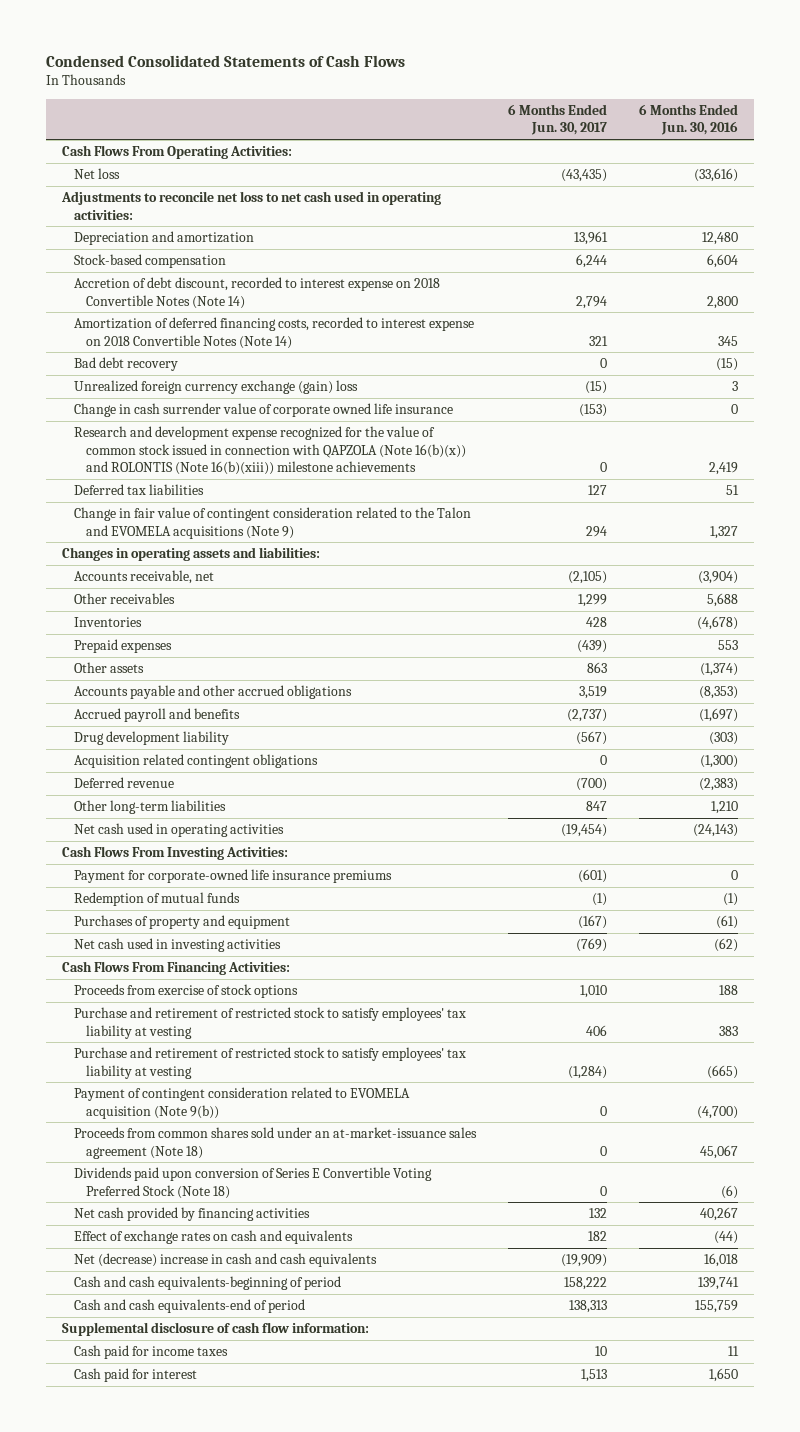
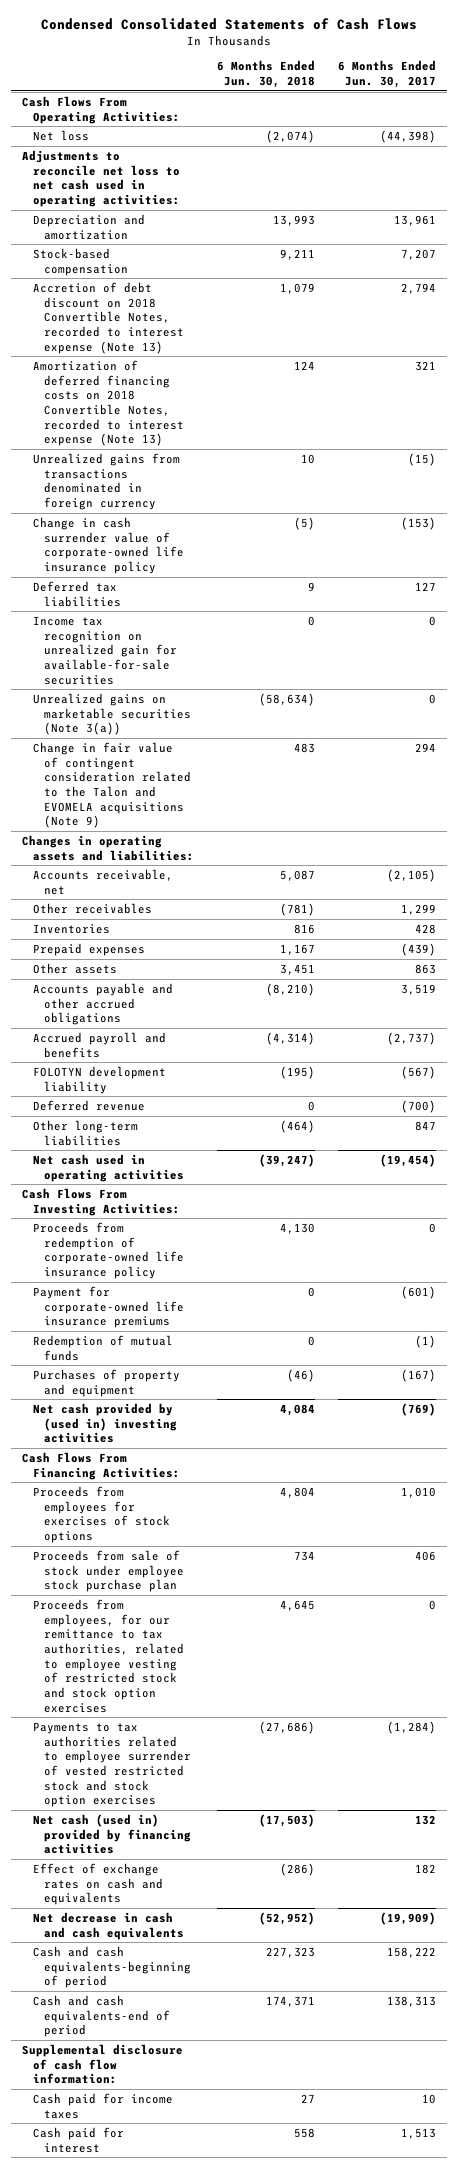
[638,103,738,136] 6 Months Ended Jun. 30, 2016 -> none
none -> [217,60,316,88] 6 Months Ended Jun. 30, 2018
[561,169,608,183] (43,435) -> [379,129,436,143] (44,398)
[74,357,179,372] Bad debt recovery -> none
[74,426,467,475] Research and development expense recognized for the value of common stock issued in connection with QAPZOLA (Note 16(b)(x)) and ROLONTIS (Note 16(b)(xiii)) milestone achievements -> none
[576,254,608,269] 6,244 -> [400,248,436,260] 7,207
[74,277,441,309] Accretion of debt discount, recorded to interest expense on 2018 Convertible Notes (Note 14) -> [33,281,185,354] Accretion of debt discount on 2018 Convertible Notes, recorded to interest expense (Note 13)
[74,317,475,349] Amortization of deferred financing costs, recorded to interest expense on 2018 Convertible Notes (Note 14) -> [33,359,185,447] Amortization of deferred financing costs on 2018 Convertible Notes, recorded to interest expense (Note 13)
[74,380,359,395] Unrealized foreign currency exchange (gain) loss -> [33,452,181,510] Unrealized gains from transactions denominated in foreign currency
[74,403,454,418] Change in cash surrender value of corporate owned life insurance -> [33,516,185,574] Change in cash surrender value of corporate-owned life insurance policy
none -> [33,615,178,685] Income tax recognition on unrealized gain for available-for-sale securities
none -> [33,692,192,736] Unrealized gains on marketable securities (Note 3(a))
[74,754,319,769] Acquisition related contingent obligations -> none
[74,731,230,746] Drug development liability -> [33,1065,167,1094] FOLOTYN development liability
none -> [33,1221,185,1279] Proceeds from redemption of corporate-owned life insurance policy
[74,938,282,953] Net cash used in investing activities -> [33,1402,178,1444] Net cash provided by (used in) investing activities
[74,1087,411,1119] Payment of contingent consideration related to EVOMELA acquisition (Note 9(b)) -> none
[74,1127,478,1159] Proceeds from common shares sold under an at-market-issuance sales agreement (Note 18) -> none
[74,1167,433,1199] Dividends paid upon conversion of Series E Convertible Voting Preferred Stock (Note 18) -> none
[74,984,299,999] Proceeds from exercise of stock options -> [33,1485,171,1543] Proceeds from employees for exercises of stock options
[74,1007,467,1039] Purchase and retirement of restricted stock to satisfy employees' tax liability at vesting -> [33,1549,185,1593] Proceeds from sale of stock under employee stock purchase plan
none -> [33,1598,185,1713] Proceeds from employees, for our remittance to tax authorities, related to employee vesting of restricted stock and stock option exercises
[74,1047,467,1079] Purchase and retirement of restricted stock to satisfy employees' tax liability at vesting -> [33,1721,192,1808] Payments to tax authorities related to employee surrender of vested restricted stock and stock option exercises
[74,1207,311,1222] Net cash provided by financing activities -> [33,1813,192,1855] Net cash (used in) provided by financing activities
[74,1253,378,1268] Net (decrease) increase in cash and cash equivalents -> [33,1911,185,1940] Net decrease in cash and cash equivalents

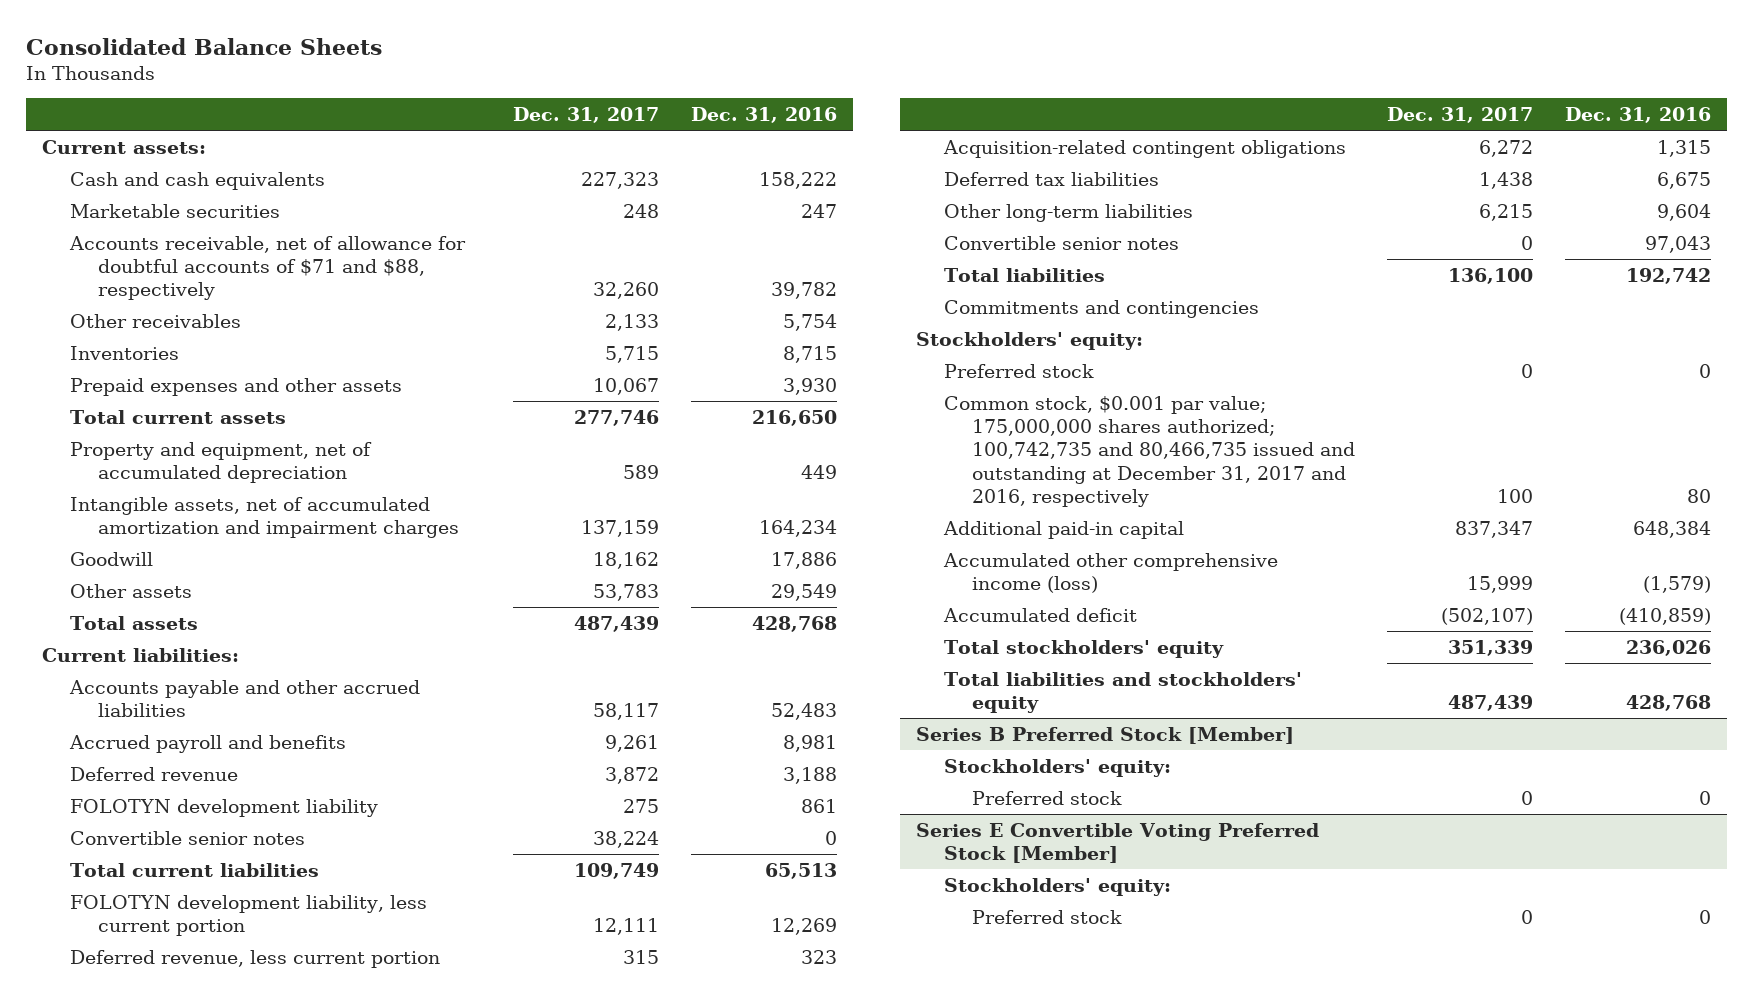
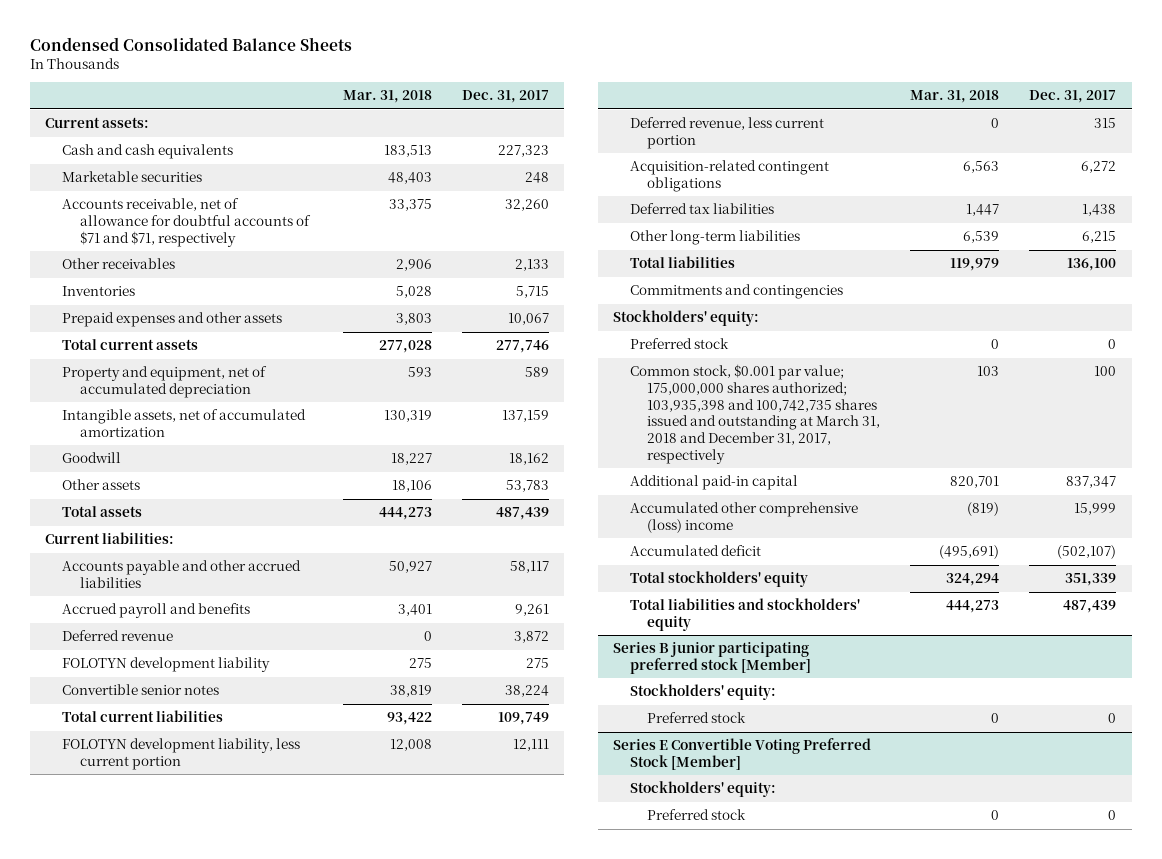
[25,37,382,55] Consolidated Balance Sheets -> [30,36,353,51] Condensed Consolidated Balance Sheets
[691,106,838,123] Dec. 31, 2016 -> none
none -> [342,90,432,104] Mar. 31, 2018
[68,235,466,301] Accounts receivable, net of allowance for doubtful accounts of $71 and $88, respectively -> [62,198,311,247] Accounts receivable, net of allowance for doubtful accounts of $71 and $71, respectively
[69,496,459,538] Intangible assets, net of accumulated amortization and impairment charges -> [62,409,307,437] Intangible assets, net of accumulated amortization
[943,235,1179,250] Convertible senior notes -> none
[943,395,1355,507] Common stock, $0.001 par value; 175,000,000 shares authorized; 100,742,735 and 80,466,735 issued and outstanding at December 31, 2017 and 2016, respectively -> [629,364,880,464] Common stock, $0.001 par value; 175,000,000 shares authorized; 103,935,398 and 100,742,735 shares issued and outstanding at March 31, 2018 and December 31, 2017, respectively
[942,552,1278,593] Accumulated other comprehensive income (loss) -> [629,502,858,533] Accumulated other comprehensive (loss) income
[915,726,1294,744] Series B Preferred Stock [Member] -> [612,642,811,674] Series B junior participating preferred stock [Member]

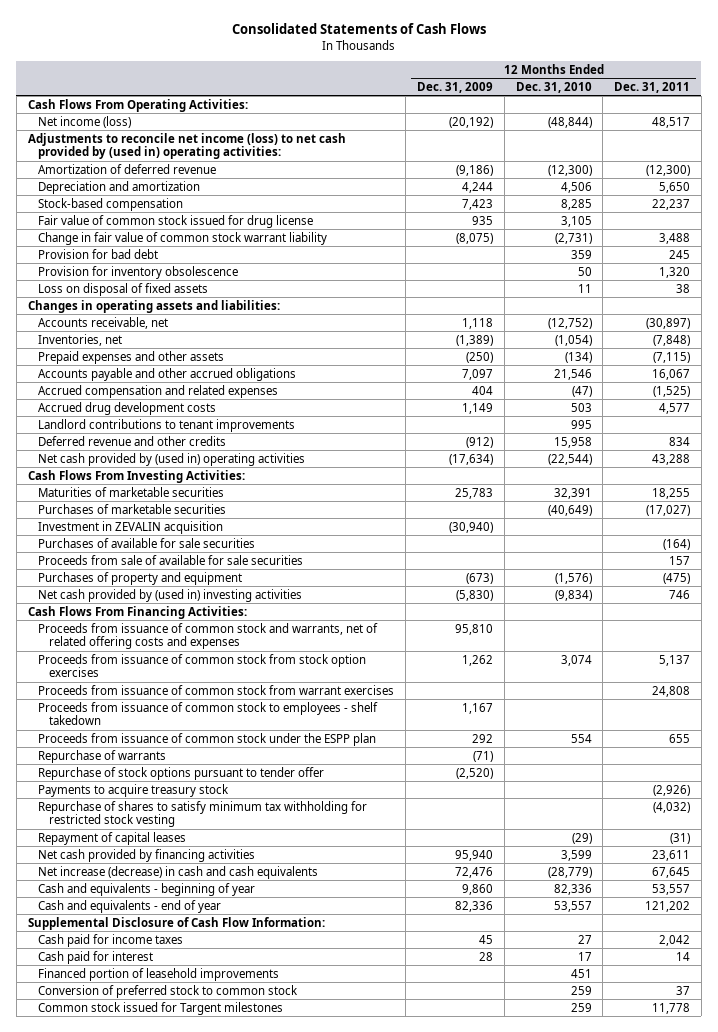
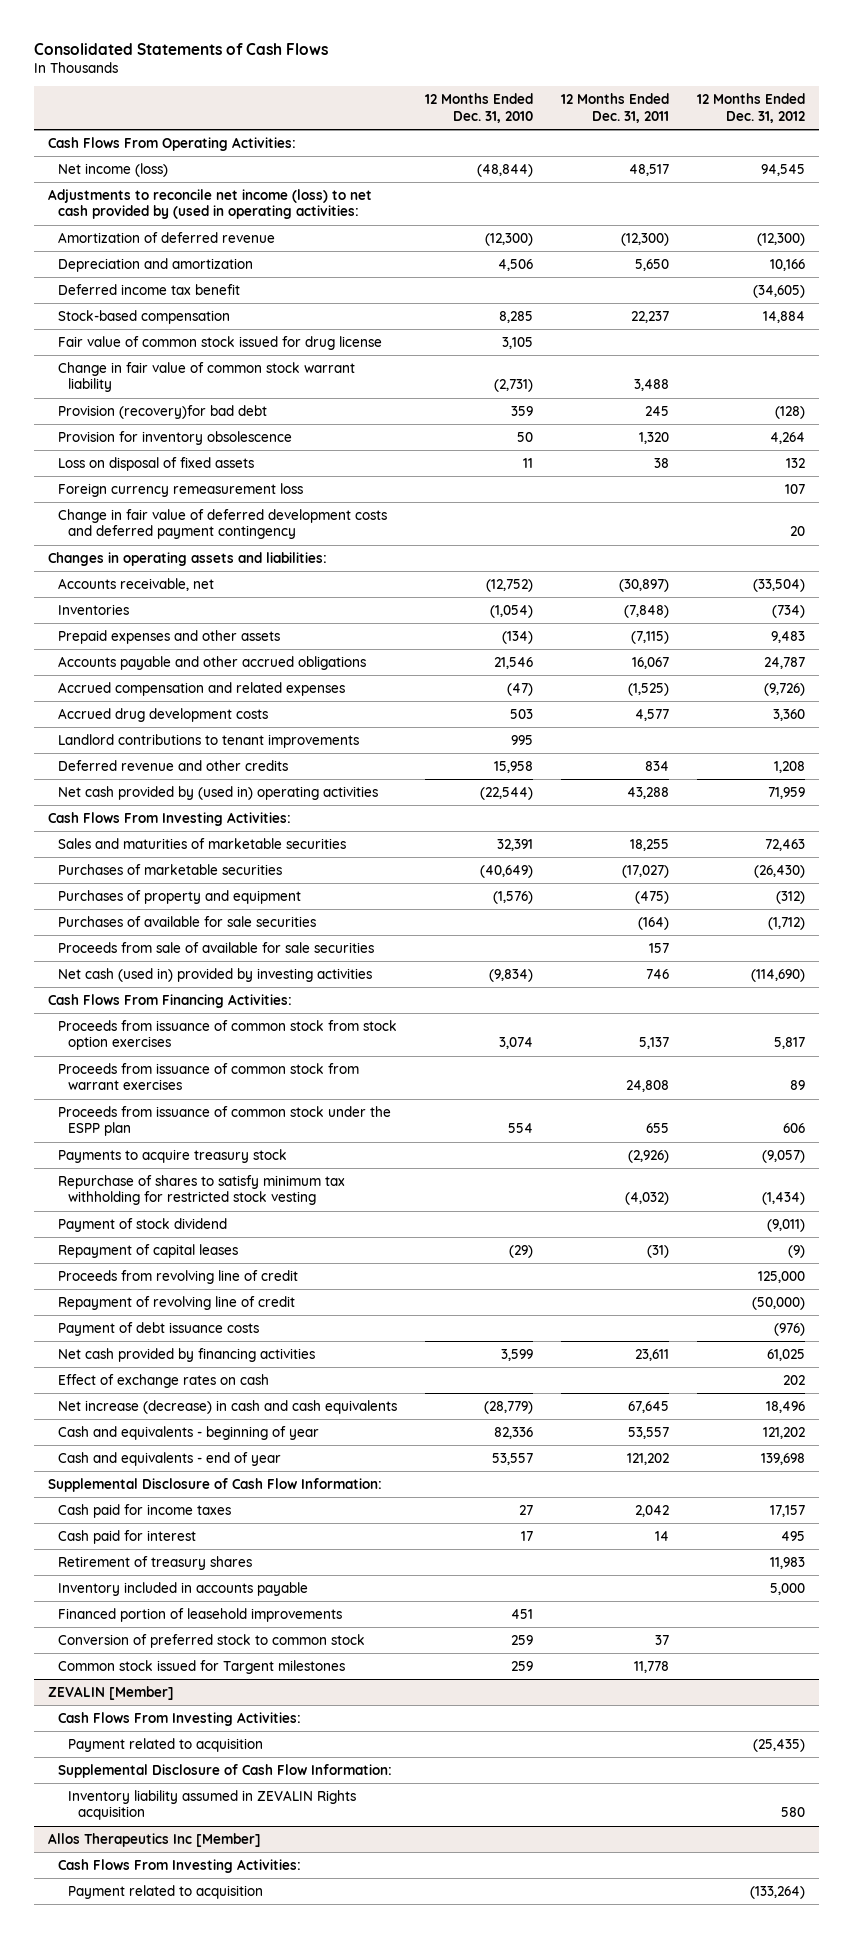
[416,82,493,94] Dec. 31, 2009 -> none
none -> [696,93,805,123] 12 Months Ended Dec. 31, 2012
[27,132,346,160] Adjustments to reconcile net income (loss) to net cash provided by (used in) operating activities: -> [48,188,373,220] Adjustments to reconcile net income (loss) to net cash provided by (used in operating activities:
none -> [58,283,241,295] Deferred income tax benefit
[38,248,159,259] Provision for bad debt -> [58,404,268,419] Provision (recovery)for bad debt
none -> [58,482,304,497] Foreign currency remeasurement loss
none -> [58,508,388,540] Change in fair value of deferred development costs and deferred payment contingency
[38,333,123,346] Inventories, net -> [58,603,130,615] Inventories
[38,486,225,497] Maturities of marketable securities -> [58,837,347,849] Sales and maturities of marketable securities
[38,520,224,534] Investment in ZEVALIN acquisition -> none
[38,571,243,585] Purchases of property and equipment -> [58,889,302,904] Purchases of property and equipment
[38,588,303,602] Net cash provided by (used in) investing activities -> [58,967,373,982] Net cash (used in) provided by investing activities
[38,622,379,650] Proceeds from issuance of common stock and warrants, net of related offering costs and expenses -> none
[38,701,379,726] Proceeds from issuance of common stock to employees - shelf takedown -> none
[38,749,167,763] Repurchase of warrants -> none
[38,766,325,780] Repurchase of stock options pursuant to tender offer -> none
none -> [58,1217,228,1232] Payment of stock dividend
none -> [58,1269,299,1284] Proceeds from revolving line of credit
none -> [58,1295,296,1310] Repayment of revolving line of credit
none -> [58,1321,260,1336] Payment of debt issuance costs
none -> [58,1373,270,1388] Effect of exchange rates on cash
none -> [58,1555,253,1570] Retirement of treasury shares
none -> [58,1581,309,1596] Inventory included in accounts payable
none -> [48,1685,175,1700] ZEVALIN [Member]
none -> [58,1711,302,1726] Cash Flows From Investing Activities:
none -> [68,1737,264,1752] Payment related to acquisition
none -> [58,1763,393,1778] Supplemental Disclosure of Cash Flow Information:
none -> [68,1789,357,1821] Inventory liability assumed in ZEVALIN Rights acquisition
none -> [48,1832,262,1847] Allos Therapeutics Inc [Member]
none -> [58,1858,302,1873] Cash Flows From Investing Activities:
none -> [68,1884,264,1899] Payment related to acquisition

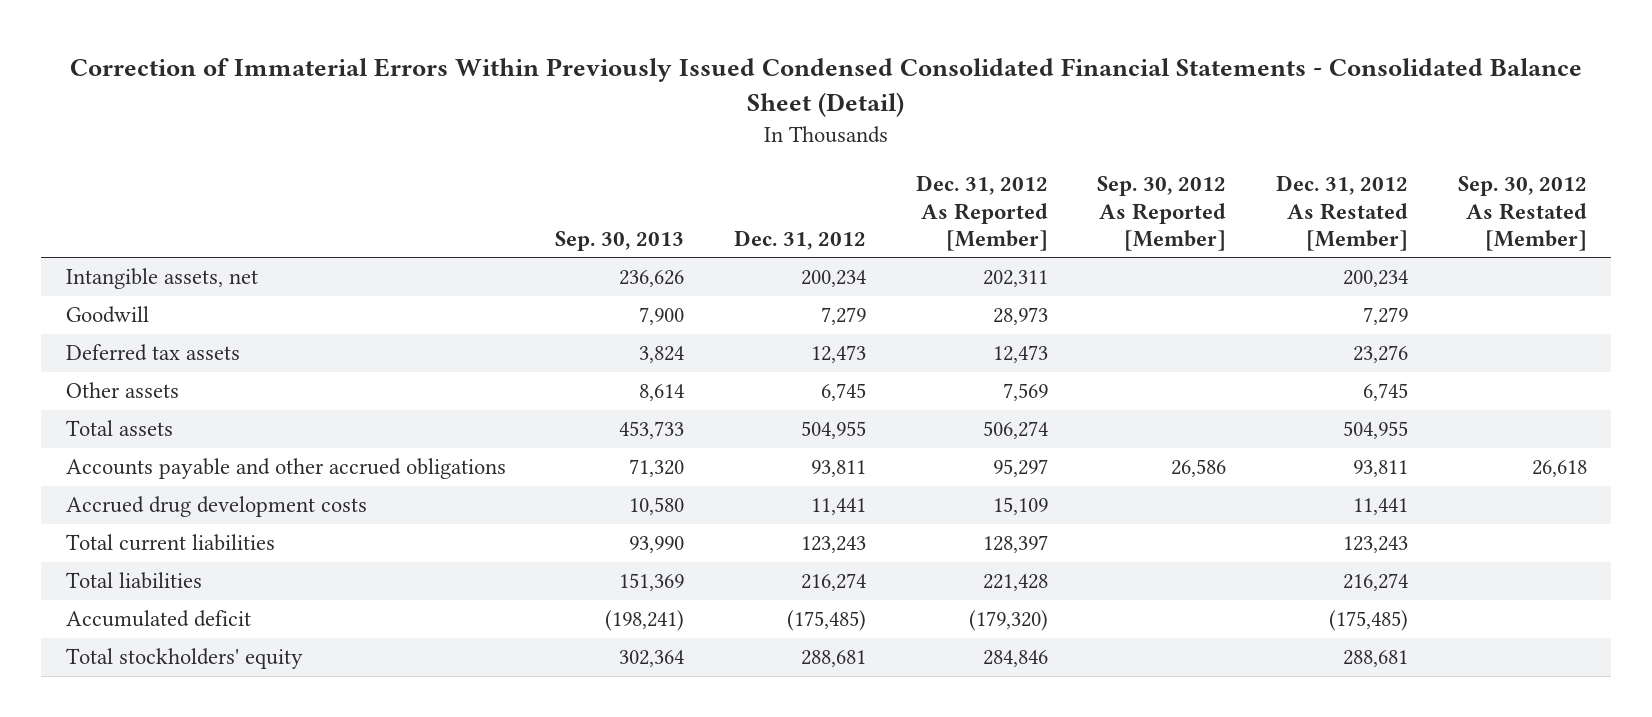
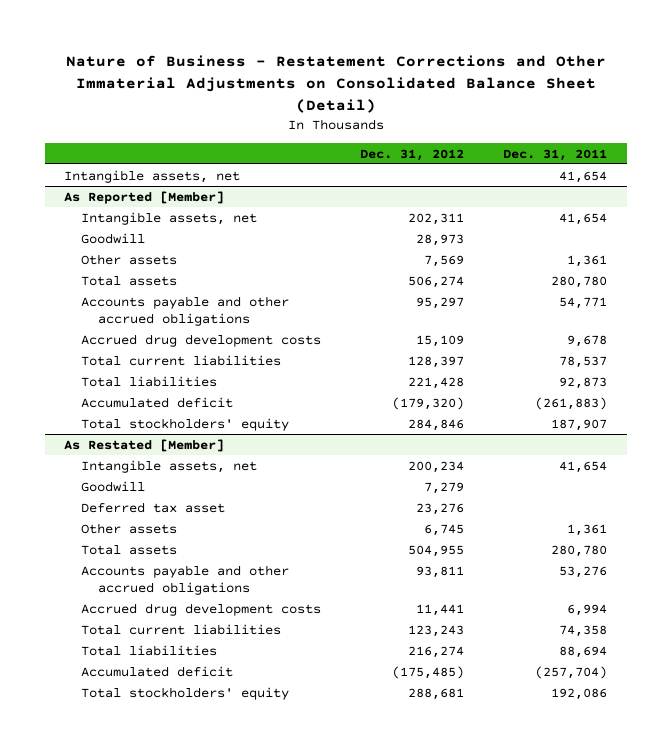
[70,58,1583,118] Correction of Immaterial Errors Within Previously Issued Condensed Consolidated Financial Statements - Consolidated Balance Sheet (Detail) -> [65,55,606,114] Nature of Business - Restatement Corrections and Other Immaterial Adjustments on Consolidated Balance Sheet (Detail)
[555,230,685,251] Sep. 30, 2013 -> none
[915,175,1048,251] Dec. 31, 2012 As Reported [Member] -> none
[1097,176,1227,251] Sep. 30, 2012 As Reported [Member] -> none
[1275,175,1408,251] Dec. 31, 2012 As Restated [Member] -> none
[1457,176,1587,251] Sep. 30, 2012 As Restated [Member] -> none
none -> [503,148,608,161] Dec. 31, 2011
none -> [64,169,241,183] Intangible assets, net
none -> [64,190,225,204] As Reported [Member]
none -> [81,211,258,225] Intangible assets, net
none -> [81,232,146,244] Goodwill
none -> [81,253,178,265] Other assets
none -> [81,275,178,286] Total assets
none -> [81,295,290,326] Accounts payable and other accrued obligations
none -> [81,333,322,347] Accrued drug development costs
none -> [81,354,282,366] Total current liabilities
none -> [81,375,218,387] Total liabilities
none -> [81,396,234,408] Accumulated deficit
none -> [81,417,290,431] Total stockholders' equity
none -> [64,438,225,452] As Restated [Member]
[65,344,240,362] Deferred tax assets -> [81,501,226,513] Deferred tax asset
[810,345,866,364] 12,473 -> [416,502,465,515] 23,276

